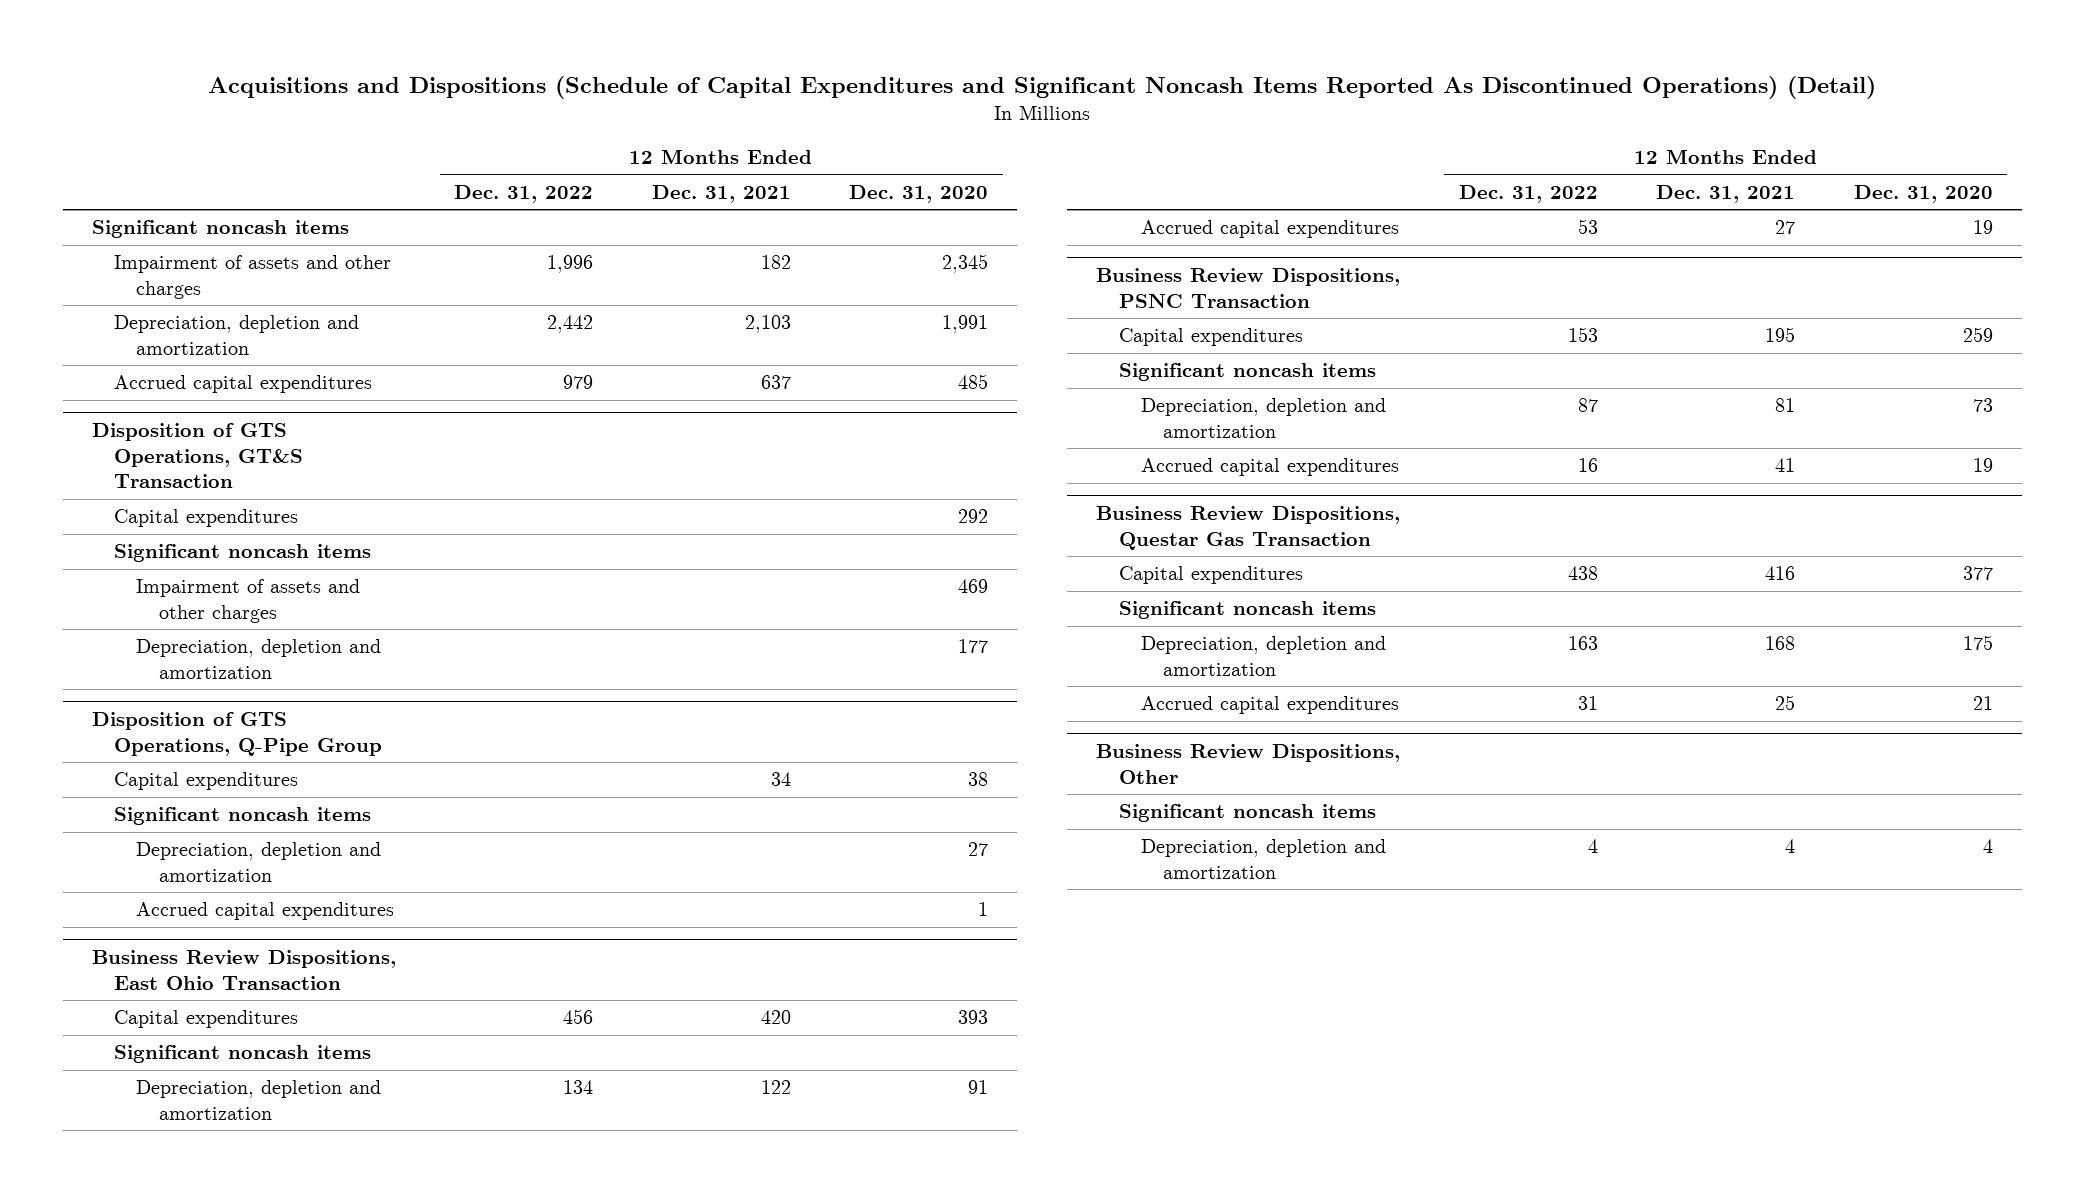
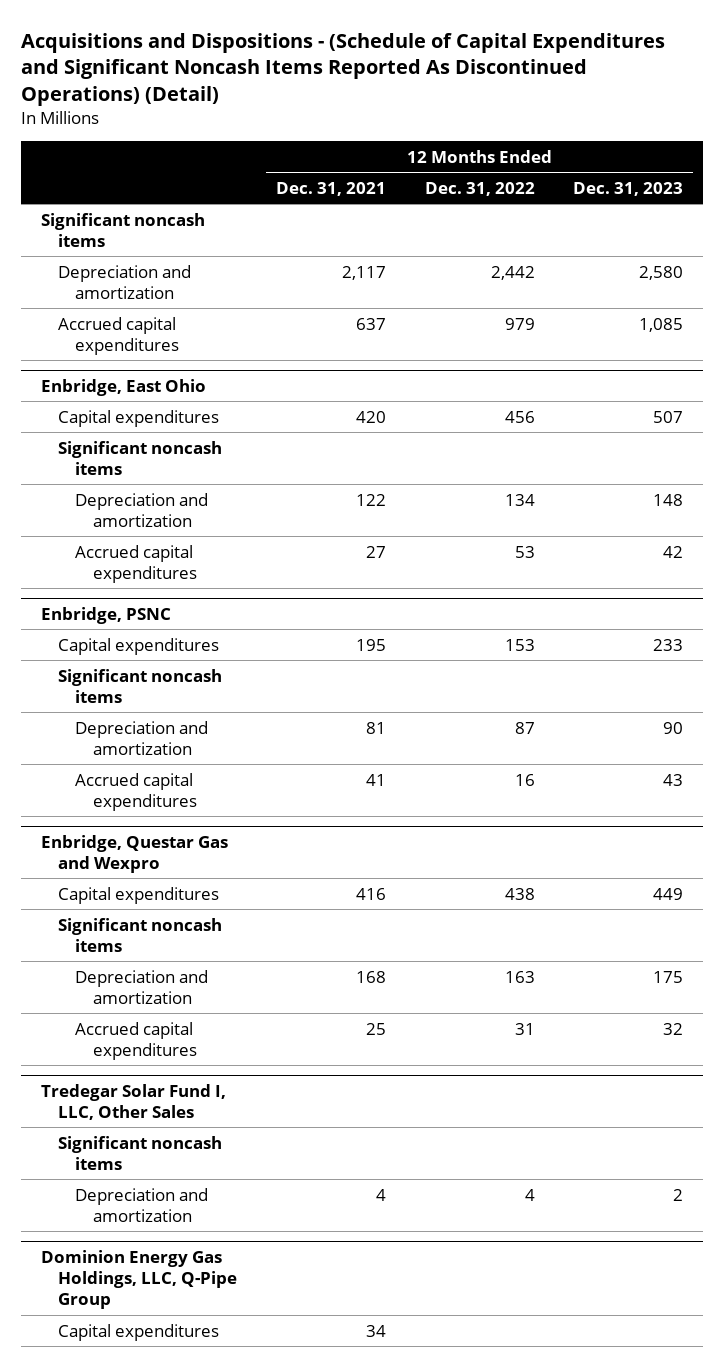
[208,76,1877,100] Acquisitions and Dispositions (Schedule of Capital Expenditures and Significant Noncash Items Reported As Discontinued Operations) (Detail) -> [21,32,666,107] Acquisitions and Dispositions - (Schedule of Capital Expenditures and Significant Noncash Items Reported As Discontinued Operations) (Detail)
[849,184,989,203] Dec. 31, 2020 -> none
none -> [573,181,684,196] Dec. 31, 2023
[114,255,392,299] Impairment of assets and other charges -> none
[114,315,360,355] Depreciation, depletion and amortization -> [58,264,192,299] Depreciation and amortization
[744,315,791,334] 2,103 -> [341,265,386,280] 2,117
[91,422,304,489] Disposition of GTS Operations, GT&S Transaction -> none
[114,509,299,528] Capital expenditures -> none
[114,544,372,563] Significant noncash items -> none
[136,579,361,623] Impairment of assets and other charges -> none
[136,639,382,679] Depreciation, depletion and amortization -> none
[91,711,383,756] Disposition of GTS Operations, Q-Pipe Group -> none
[114,772,299,791] Capital expenditures -> none
[114,807,372,826] Significant noncash items -> none
[136,842,382,882] Depreciation, depletion and amortization -> none
[136,902,395,921] Accrued capital expenditures -> none
[91,949,396,990] Business Review Dispositions, East Ohio Transaction -> none
none -> [40,379,206,397] Enbridge, East Ohio
[136,1080,382,1120] Depreciation, depletion and amortization -> [75,492,209,527] Depreciation and amortization
[1096,267,1401,308] Business Review Dispositions, PSNC Transaction -> none
none -> [40,607,171,625] Enbridge, PSNC
[1140,398,1386,438] Depreciation, depletion and amortization -> [75,720,209,755] Depreciation and amortization
[1096,505,1401,550] Business Review Dispositions, Questar Gas Transaction -> none
none -> [40,835,228,874] Enbridge, Questar Gas and Wexpro
[1140,636,1386,676] Depreciation, depletion and amortization -> [75,969,209,1004] Depreciation and amortization
[1096,743,1401,784] Business Review Dispositions, Other -> none
none -> [40,1084,226,1121] Tredegar Solar Fund I, LLC, Other Sales
[1140,839,1386,879] Depreciation, depletion and amortization -> [75,1187,209,1222] Depreciation and amortization
none -> [40,1250,238,1310] Dominion Energy Gas Holdings, LLC, Q-Pipe Group
none -> [58,1323,220,1341] Capital expenditures

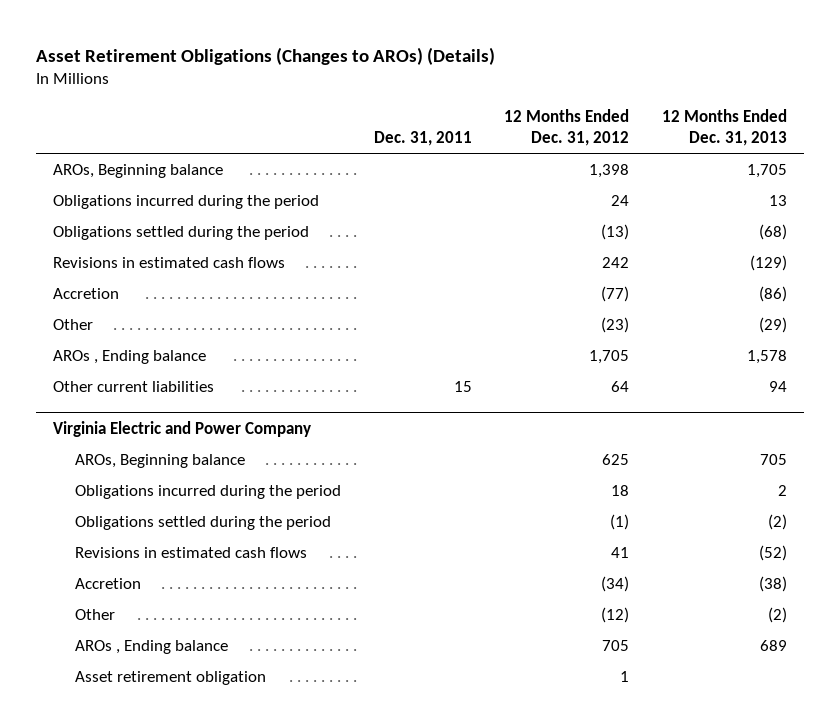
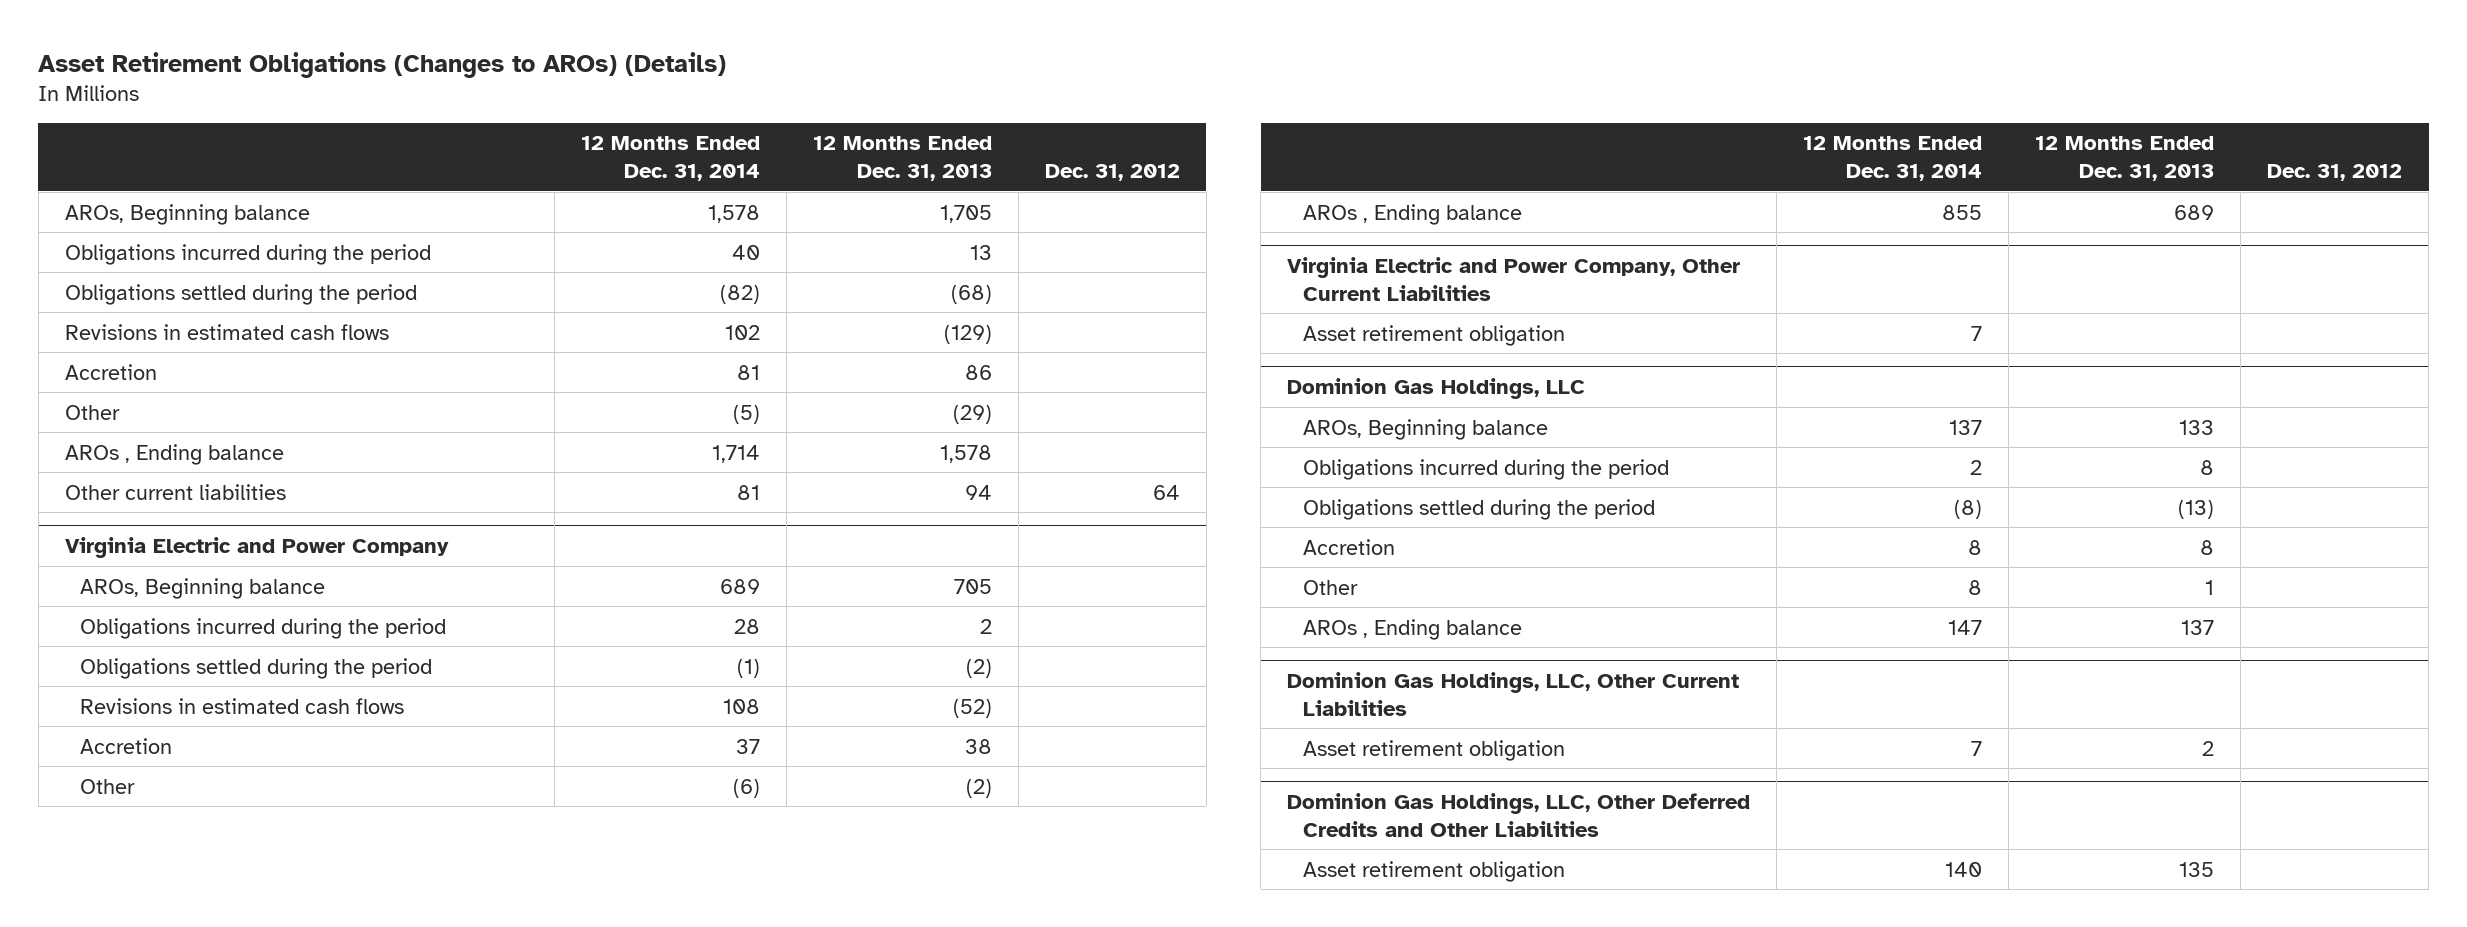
[373,130,472,146] Dec. 31, 2011 -> none
[504,108,630,146] 12 Months Ended Dec. 31, 2012 -> none
none -> [580,136,760,181] 12 Months Ended Dec. 31, 2014
none -> [1044,163,1180,181] Dec. 31, 2012
[759,285,788,302] (86) -> [964,364,992,380] 86
[759,575,788,592] (38) -> [964,738,992,754] 38
none -> [1287,257,1741,301] Virginia Electric and Power Company, Other Current Liabilities
none -> [1287,378,1586,400] Dominion Gas Holdings, LLC
none -> [1302,418,1548,440] AROs, Beginning balance
none -> [1302,458,1669,480] Obligations incurred during the period
none -> [1302,498,1655,520] Obligations settled during the period
none -> [1302,538,1395,555] Accretion
none -> [1302,579,1358,595] Other
none -> [1302,618,1522,640] AROs , Ending balance
none -> [1287,672,1740,716] Dominion Gas Holdings, LLC, Other Current Liabilities
none -> [1302,739,1565,761] Asset retirement obligation
none -> [1287,793,1751,837] Dominion Gas Holdings, LLC, Other Deferred Credits and Other Liabilities
none -> [1302,860,1565,882] Asset retirement obligation

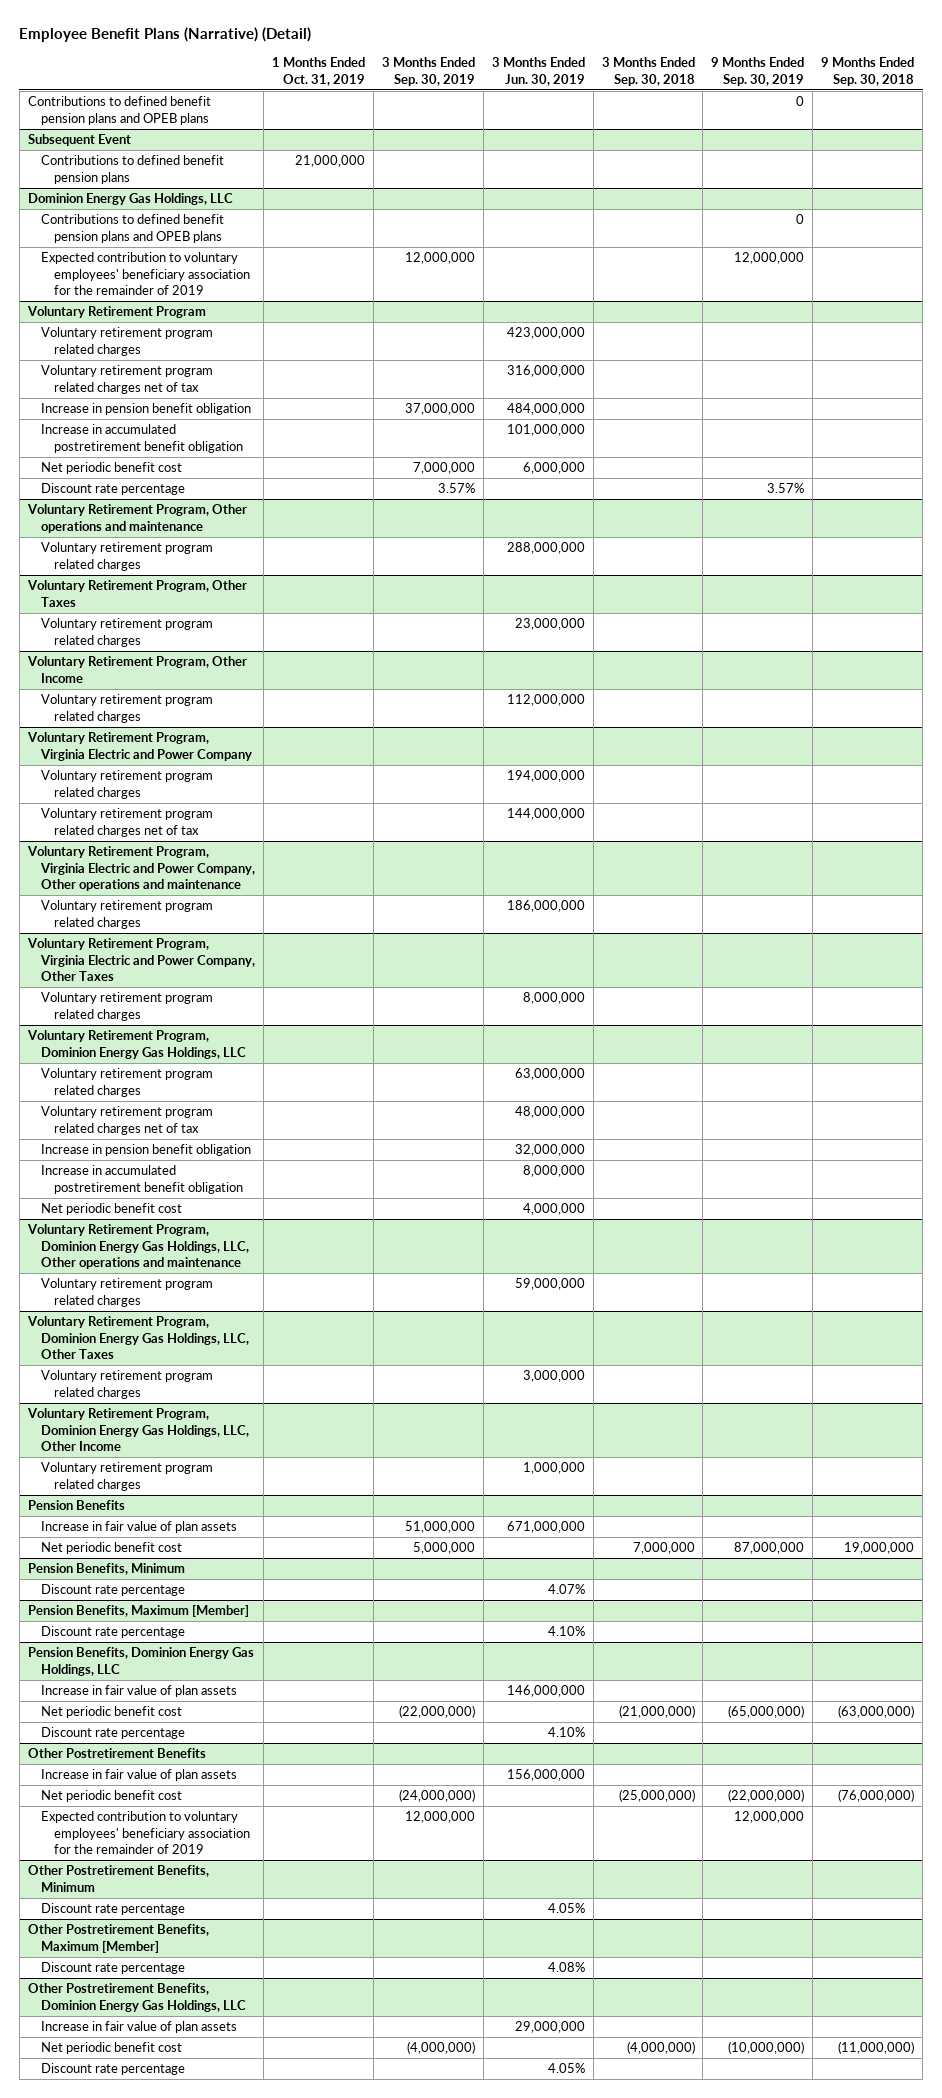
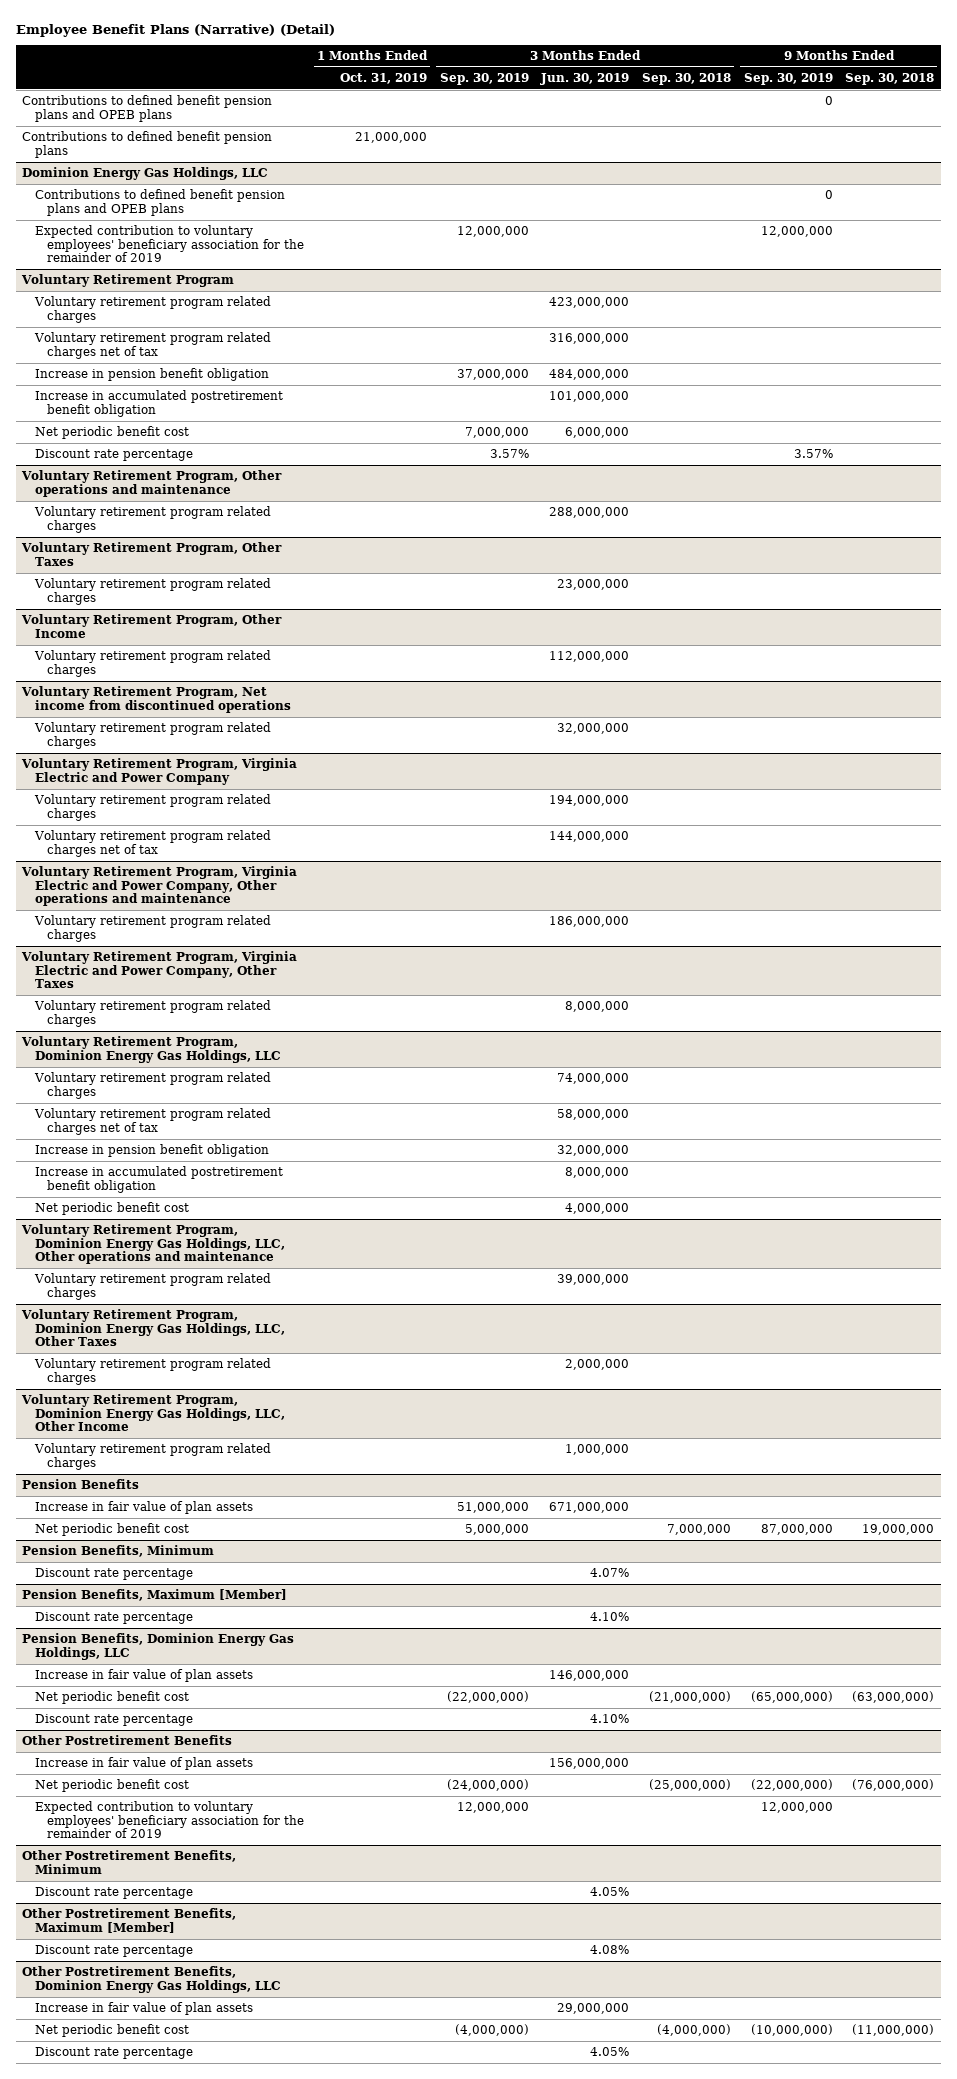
[27,134,131,147] Subsequent Event -> none
none -> [21,686,291,713] Voluntary Retirement Program, Net income from discontinued operations
none -> [33,722,271,749] Voluntary retirement program related charges
[514,1068,585,1081] 63,000,000 -> [557,1073,630,1085] 74,000,000
[514,1106,585,1119] 48,000,000 -> [557,1109,630,1121] 58,000,000
[514,1278,585,1291] 59,000,000 -> [557,1274,630,1286] 39,000,000
[522,1370,585,1383] 3,000,000 -> [565,1359,630,1371] 2,000,000

